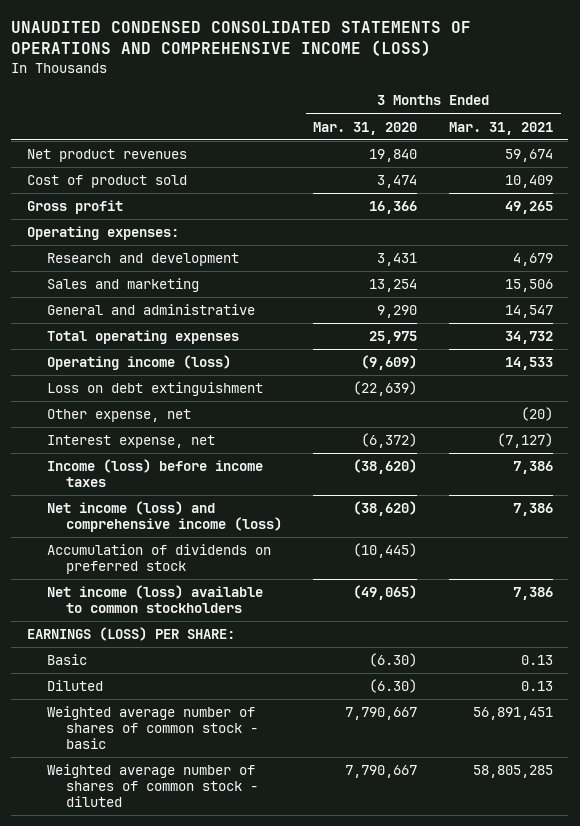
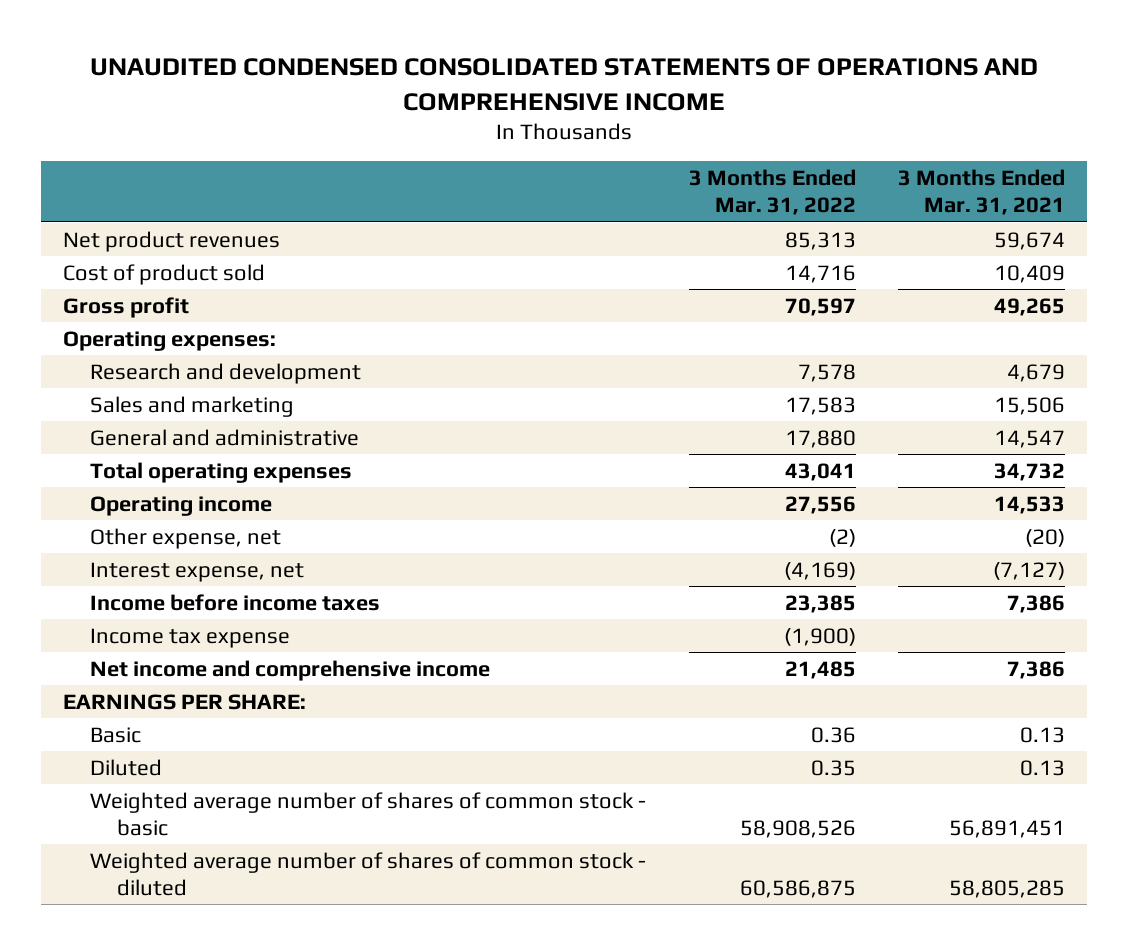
[11,20,472,57] UNAUDITED CONDENSED CONSOLIDATED STATEMENTS OF OPERATIONS AND COMPREHENSIVE INCOME (LOSS) -> [90,58,1039,111] UNAUDITED CONDENSED CONSOLIDATED STATEMENTS OF OPERATIONS AND COMPREHENSIVE INCOME
[313,121,418,135] Mar. 31, 2020 -> none
none -> [688,169,856,216] 3 Months Ended Mar. 31, 2022
[46,382,263,397] Loss on debt extinguishment -> none
[46,355,231,371] Operating income (loss) -> [89,495,272,516] Operating income
[46,544,271,575] Accumulation of dividends on preferred stock -> none
[46,585,263,614] Net income (loss) available to common stockholders -> none
[46,459,263,488] Income (loss) before income taxes -> [89,593,380,611] Income before income taxes
none -> [89,627,290,648] Income tax expense
[46,501,283,533] Net income (loss) and comprehensive income (loss) -> [89,659,490,681] Net income and comprehensive income
[27,627,236,642] EARNINGS (LOSS) PER SHARE: -> [62,693,306,710] EARNINGS PER SHARE:

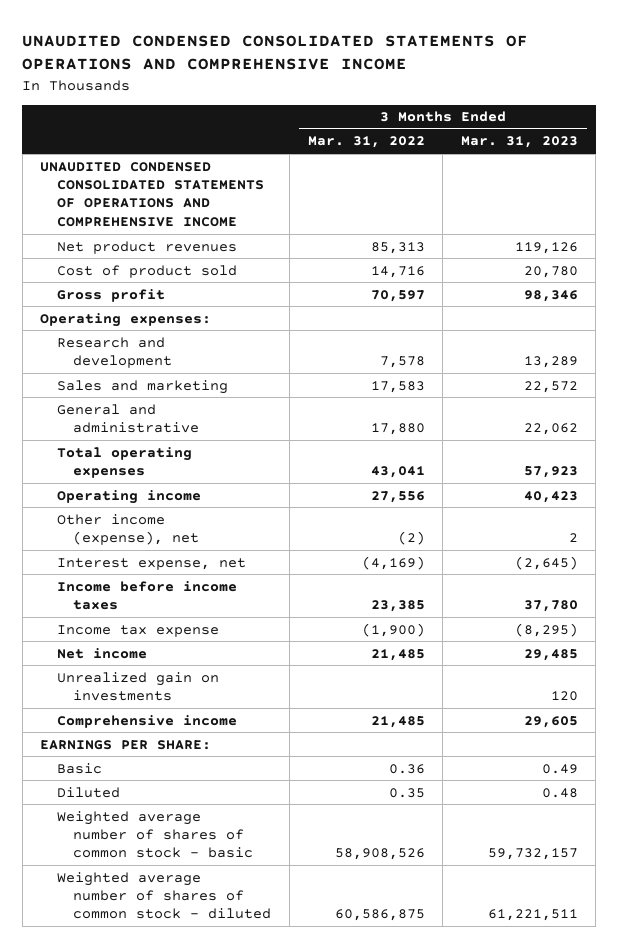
[898,169,1066,216] 3 Months Ended Mar. 31, 2021 -> none
none -> [460,136,578,149] Mar. 31, 2023
none -> [40,161,264,227] UNAUDITED CONDENSED CONSOLIDATED STATEMENTS OF OPERATIONS AND COMPREHENSIVE INCOME
[89,527,281,549] Other expense, net -> [56,513,200,546] Other income (expense), net
[89,659,490,681] Net income and comprehensive income -> [56,647,147,659] Net income
none -> [56,671,219,702] Unrealized gain on investments
none -> [56,714,237,728] Comprehensive income

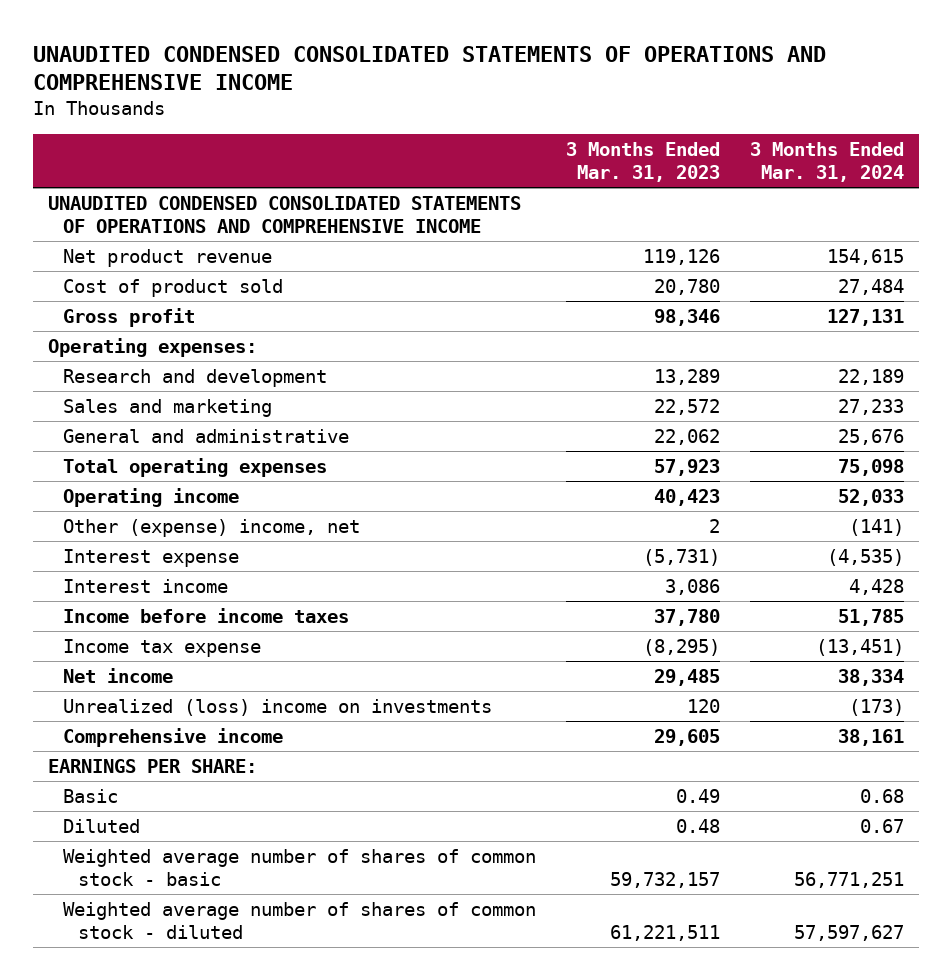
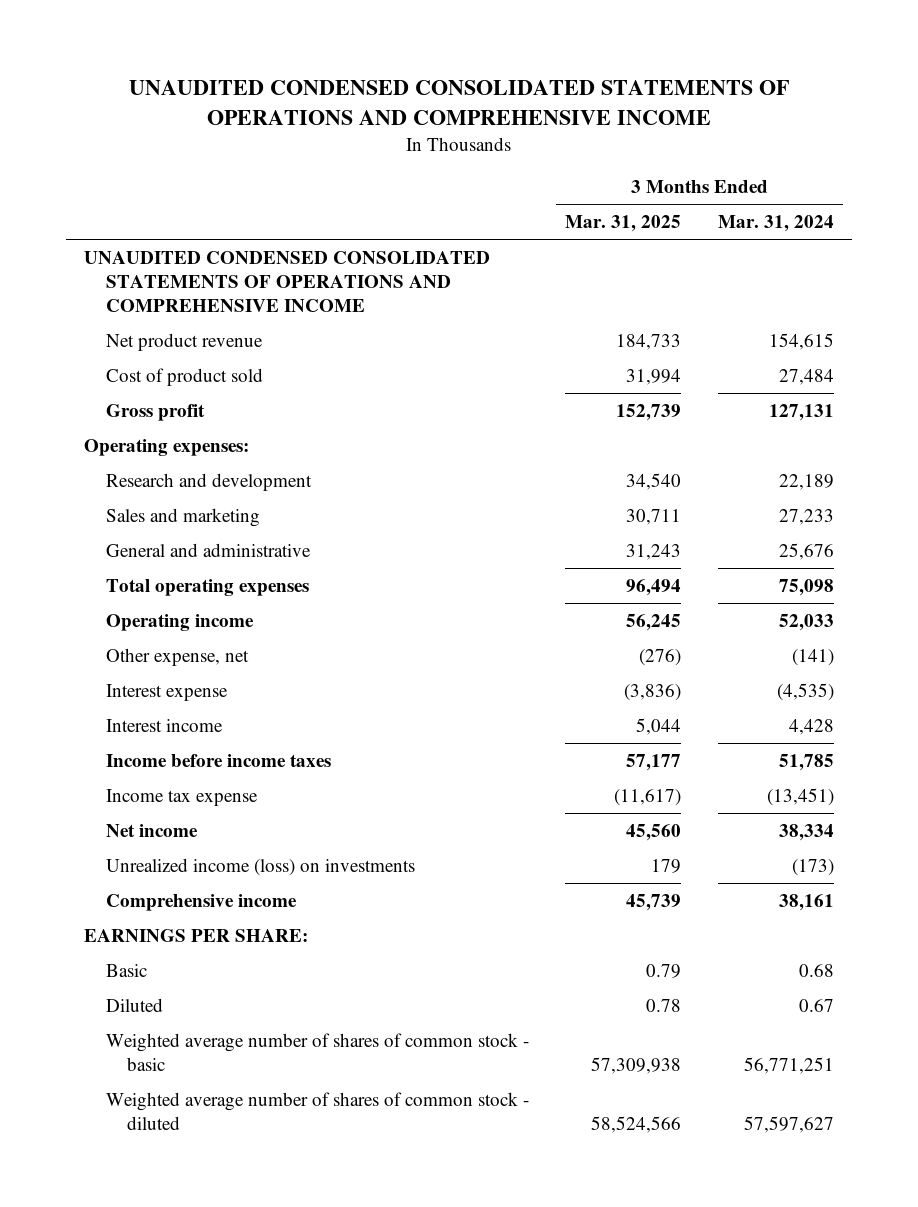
[566,141,721,183] 3 Months Ended Mar. 31, 2023 -> none
none -> [565,215,682,233] Mar. 31, 2025
[63,518,361,537] Other (expense) income, net -> [105,647,249,666] Other expense, net
[63,698,493,716] Unrealized (loss) income on investments -> [105,857,415,876] Unrealized income (loss) on investments

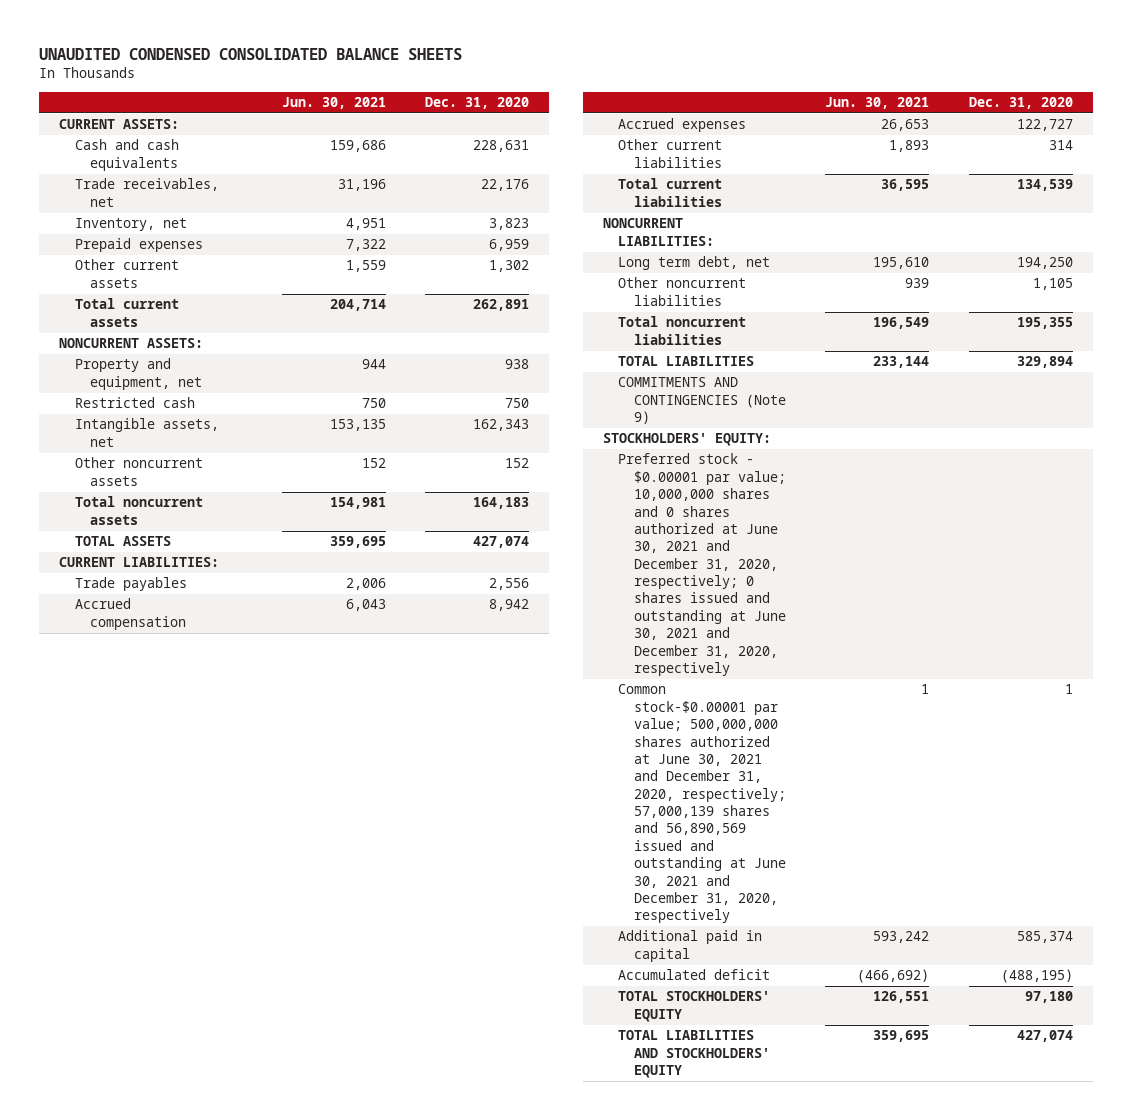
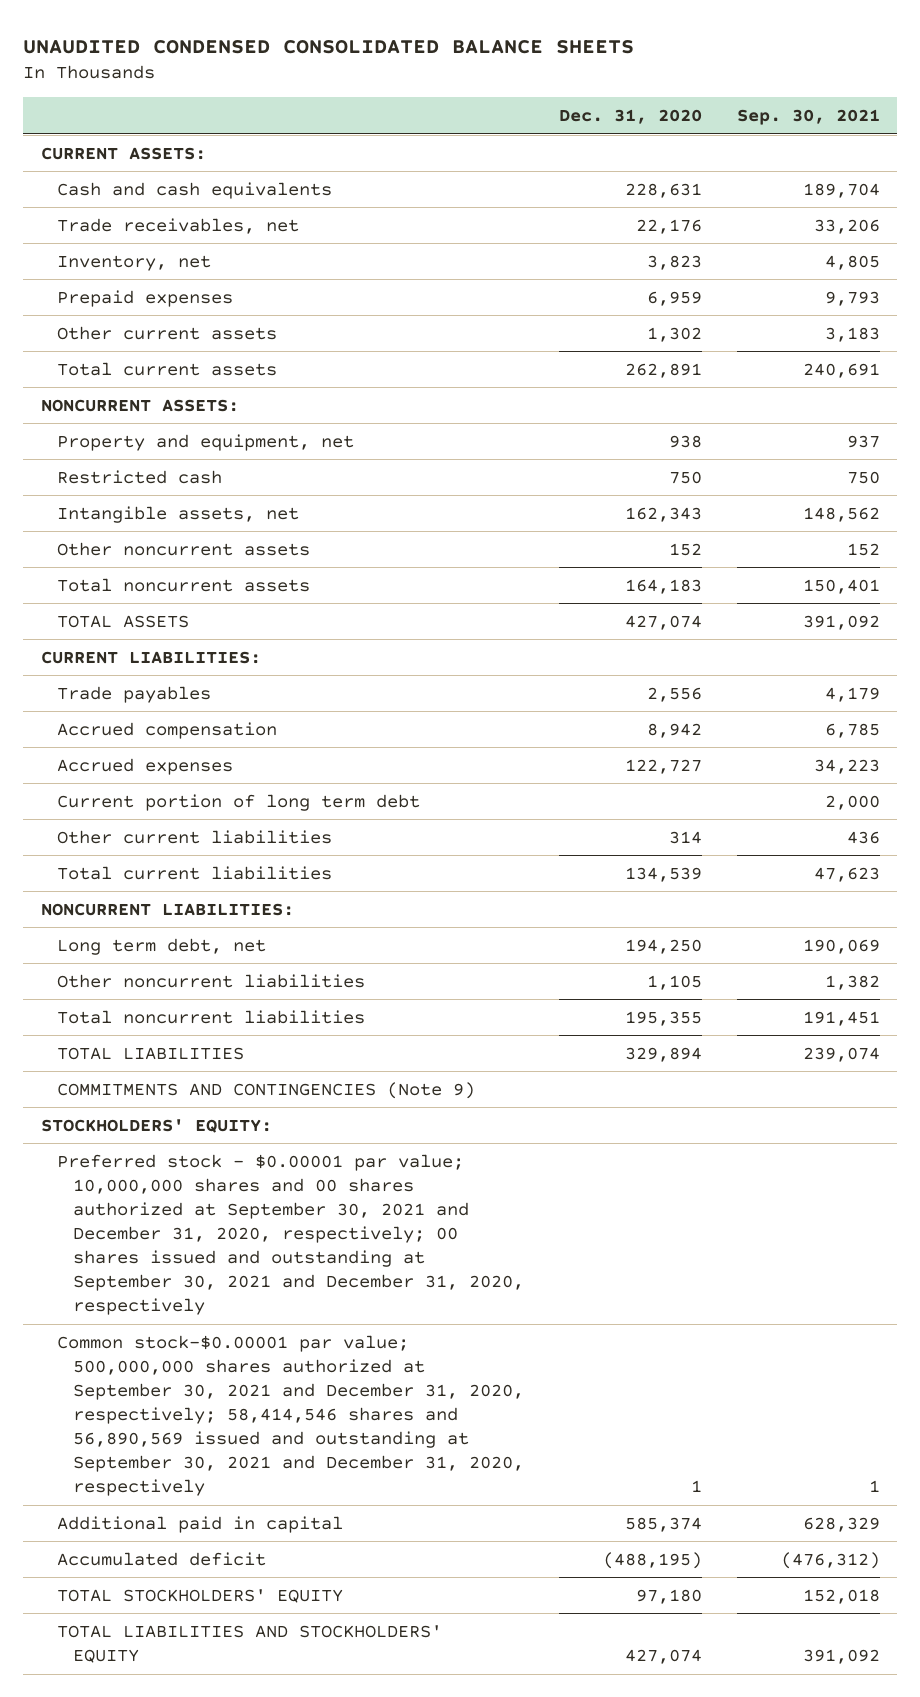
[281,96,386,109] Jun. 30, 2021 -> none
none -> [736,108,880,125] Sep. 30, 2021
none -> [56,793,420,811] Current portion of long term debt
[618,453,786,676] Preferred stock - $0.00001 par value; 10,000,000 shares and 0 shares authorized at June 30, 2021 and December 31, 2020, respectively; 0 shares issued and outstanding at June 30, 2021 and December 31, 2020, respectively -> [56,1153,524,1316] Preferred stock - $0.00001 par value; 10,000,000 shares and 00 shares authorized at September 30, 2021 and December 31, 2020, respectively; 00 shares issued and outstanding at September 30, 2021 and December 31, 2020, respectively
[618,684,786,924] Common stock-$0.00001 par value; 500,000,000 shares authorized at June 30, 2021 and December 31, 2020, respectively; 57,000,139 shares and 56,890,569 issued and outstanding at June 30, 2021 and December 31, 2020, respectively -> [56,1334,524,1497] Common stock-$0.00001 par value; 500,000,000 shares authorized at September 30, 2021 and December 31, 2020, respectively; 58,414,546 shares and 56,890,569 issued and outstanding at September 30, 2021 and December 31, 2020, respectively

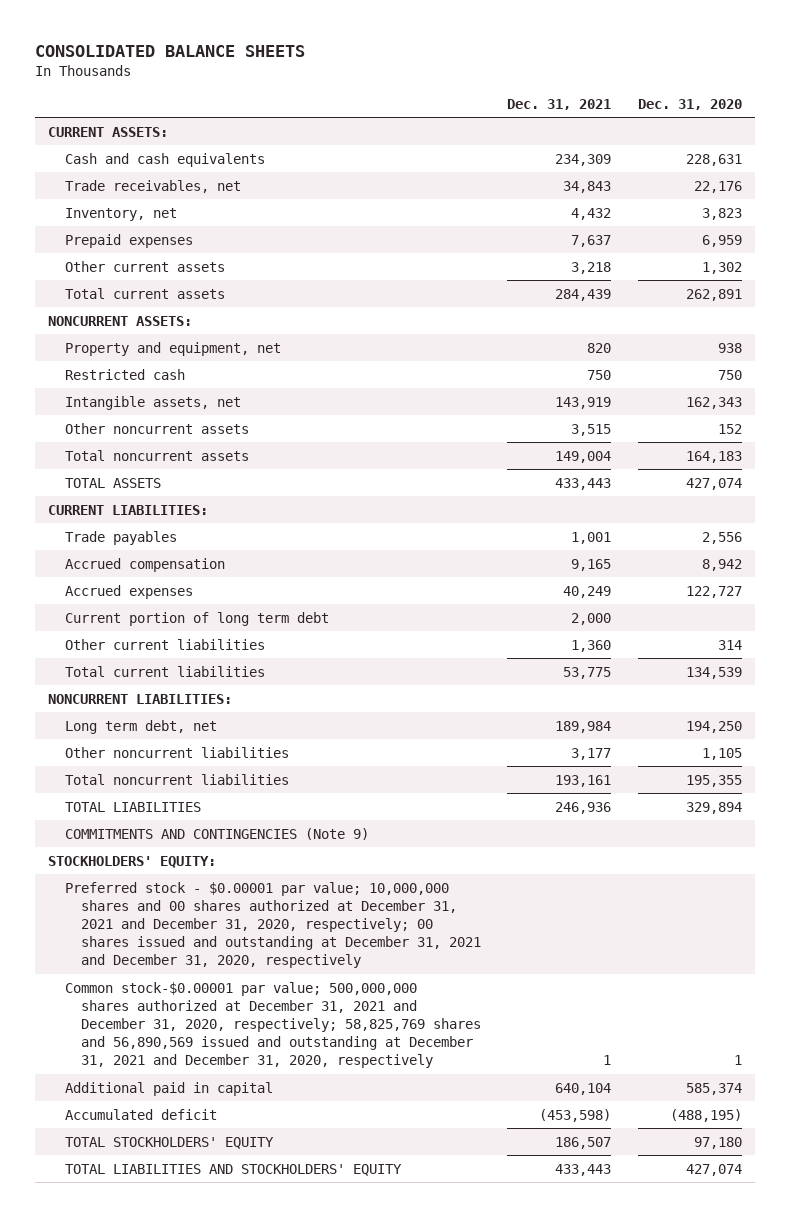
[23,39,635,54] UNAUDITED CONDENSED CONSOLIDATED BALANCE SHEETS -> [35,45,306,58] CONSOLIDATED BALANCE SHEETS
[736,108,880,125] Sep. 30, 2021 -> none
none -> [507,99,612,111] Dec. 31, 2021
[56,1153,524,1316] Preferred stock - $0.00001 par value; 10,000,000 shares and 00 shares authorized at September 30, 2021 and December 31, 2020, respectively; 00 shares issued and outstanding at September 30, 2021 and December 31, 2020, respectively -> [64,881,481,969] Preferred stock - $0.00001 par value; 10,000,000 shares and 00 shares authorized at December 31, 2021 and December 31, 2020, respectively; 00 shares issued and outstanding at December 31, 2021 and December 31, 2020, respectively
[56,1334,524,1497] Common stock-$0.00001 par value; 500,000,000 shares authorized at September 30, 2021 and December 31, 2020, respectively; 58,414,546 shares and 56,890,569 issued and outstanding at September 30, 2021 and December 31, 2020, respectively -> [64,981,481,1069] Common stock-$0.00001 par value; 500,000,000 shares authorized at December 31, 2021 and December 31, 2020, respectively; 58,825,769 shares and 56,890,569 issued and outstanding at December 31, 2021 and December 31, 2020, respectively

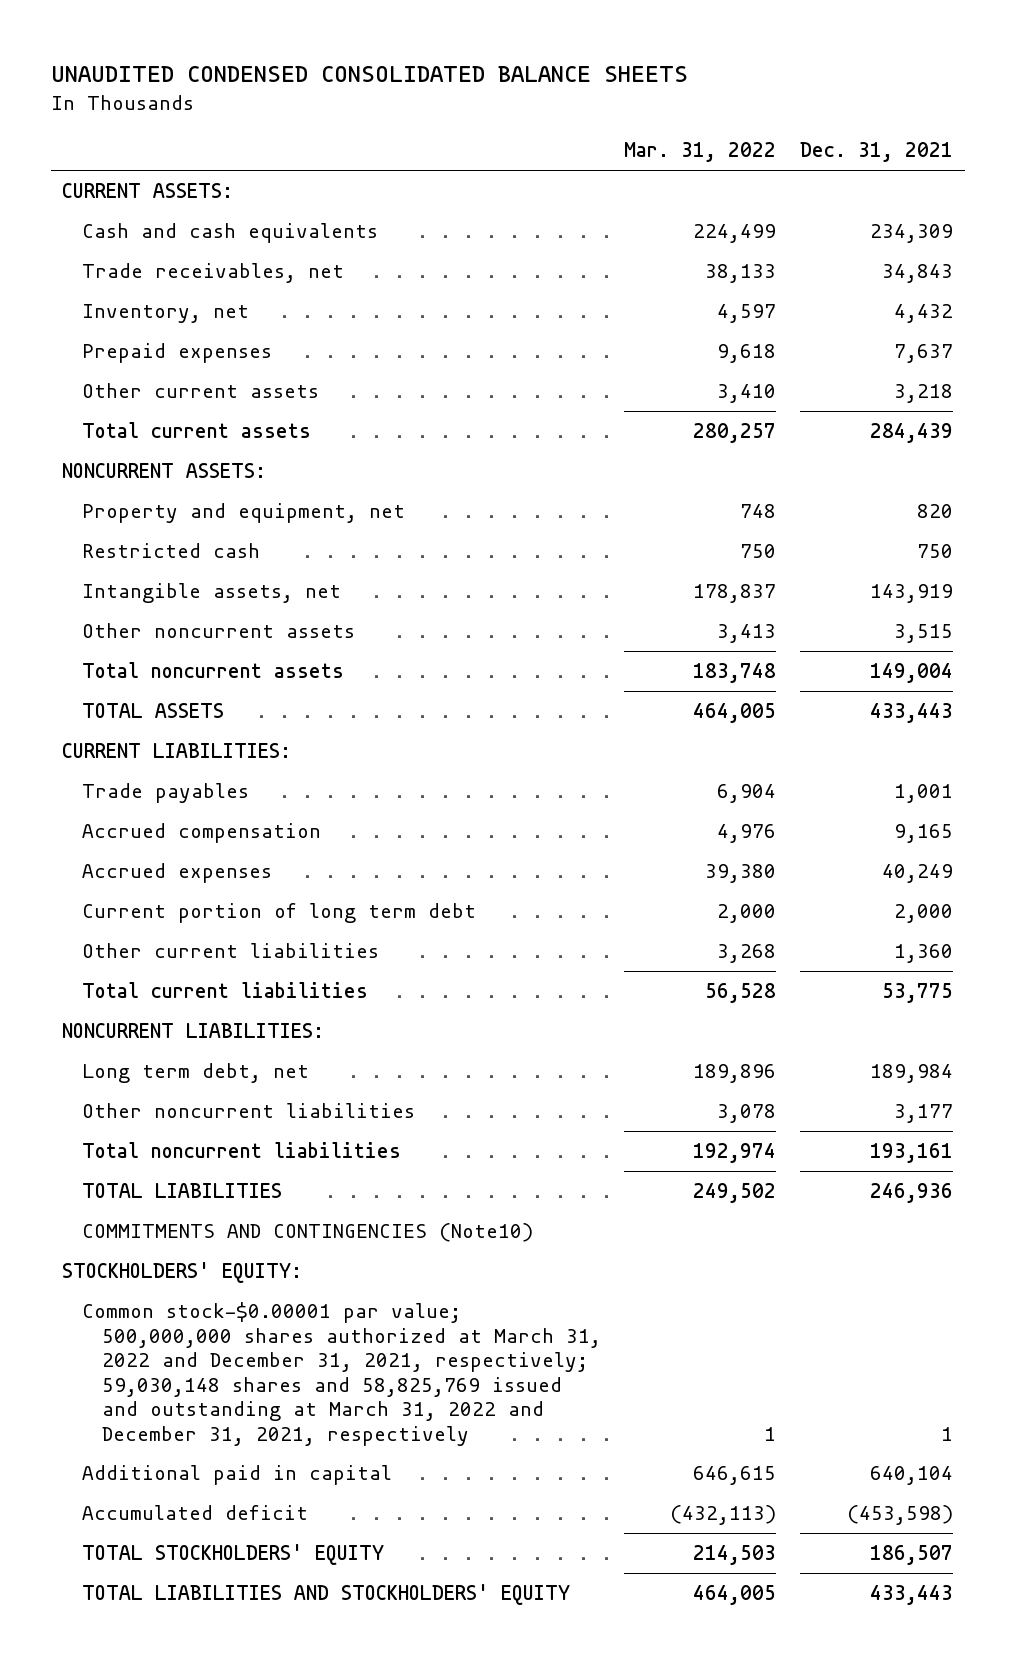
[35,45,306,58] CONSOLIDATED BALANCE SHEETS -> [50,66,688,83] UNAUDITED CONDENSED CONSOLIDATED BALANCE SHEETS
[637,99,742,111] Dec. 31, 2020 -> none
none -> [624,142,777,163] Mar. 31, 2022
[64,827,369,840] COMMITMENTS AND CONTINGENCIES (Note 9) -> [81,1223,533,1243] COMMITMENTS AND CONTINGENCIES (Note10)
[64,881,481,969] Preferred stock - $0.00001 par value; 10,000,000 shares and 00 shares authorized at December 31, 2021 and December 31, 2020, respectively; 00 shares issued and outstanding at December 31, 2021 and December 31, 2020, respectively -> none
[64,981,481,1069] Common stock-$0.00001 par value; 500,000,000 shares authorized at December 31, 2021 and December 31, 2020, respectively; 58,825,769 shares and 56,890,569 issued and outstanding at December 31, 2021 and December 31, 2020, respectively -> [81,1302,601,1446] Common stock-$0.00001 par value; 500,000,000 shares authorized at March 31, 2022 and December 31, 2021, respectively; 59,030,148 shares and 58,825,769 issued and outstanding at March 31, 2022 and December 31, 2021, respectively

